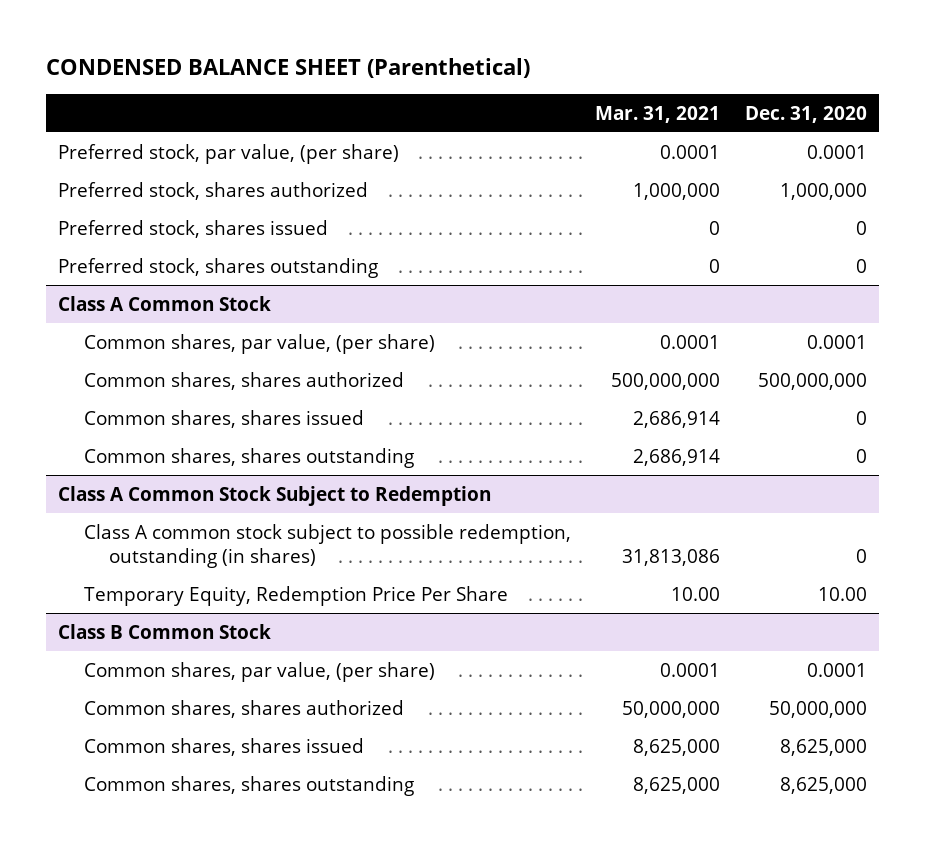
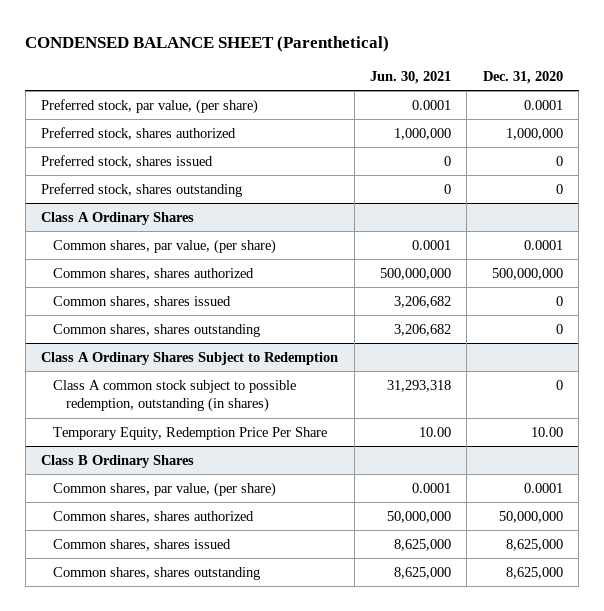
[595,105,721,123] Mar. 31, 2021 -> none
none -> [370,71,452,85] Jun. 30, 2021
[57,295,271,311] Class A Common Stock -> [41,211,195,225] Class A Ordinary Shares
[57,485,491,506] Class A Common Stock Subject to Redemption -> [41,351,339,365] Class A Ordinary Shares Subject to Redemption
[57,623,271,639] Class B Common Stock -> [41,454,195,468] Class B Ordinary Shares

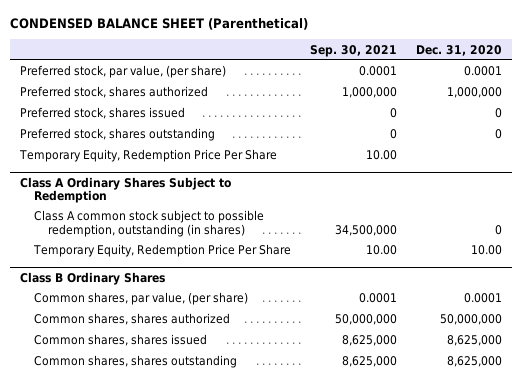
[370,71,452,85] Jun. 30, 2021 -> none
none -> [310,44,398,57] Sep. 30, 2021
[41,211,195,225] Class A Ordinary Shares -> none
[53,238,277,254] Common shares, par value, (per share) -> none
[53,267,255,280] Common shares, shares authorized -> none
[53,295,232,308] Common shares, shares issued -> none
[53,323,261,337] Common shares, shares outstanding -> none
none -> [18,149,277,163] Temporary Equity, Redemption Price Per Share

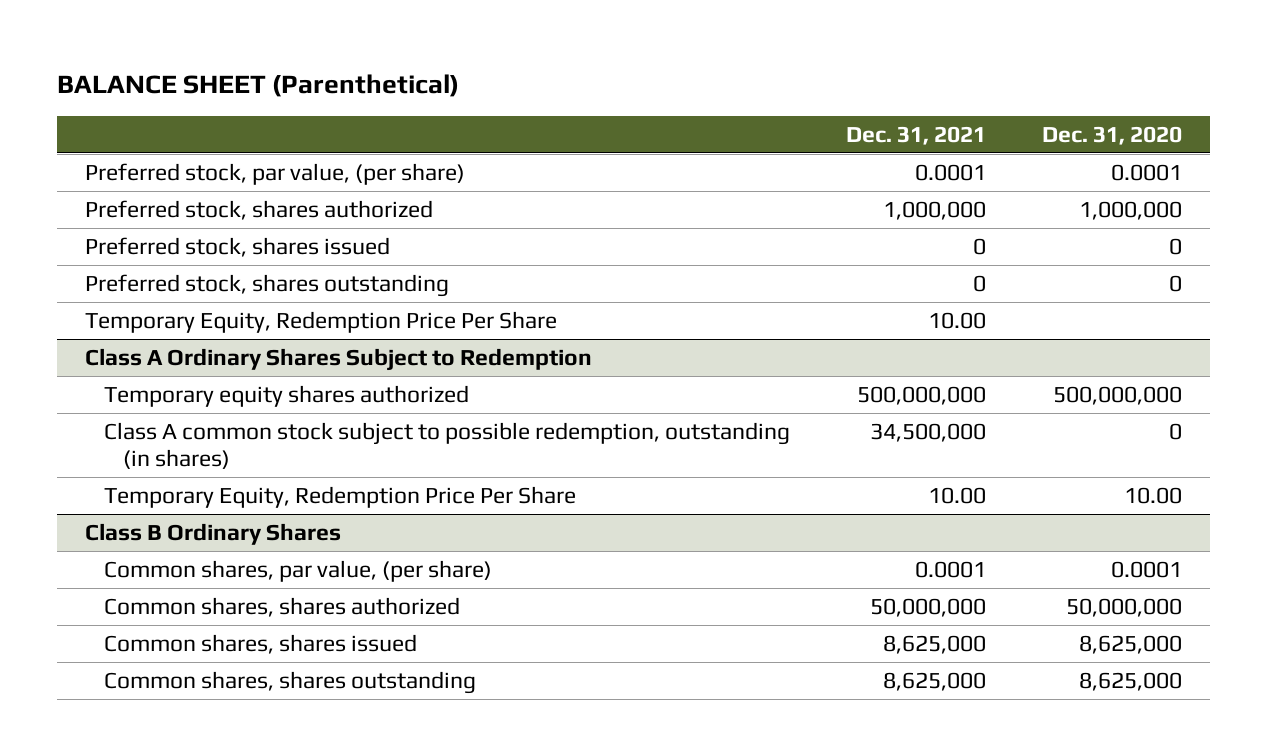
[10,17,309,30] CONDENSED BALANCE SHEET (Parenthetical) -> [57,73,460,97] BALANCE SHEET (Parenthetical)
[310,44,398,57] Sep. 30, 2021 -> none
none -> [846,125,987,145] Dec. 31, 2021
none -> [104,384,470,407] Temporary equity shares authorized

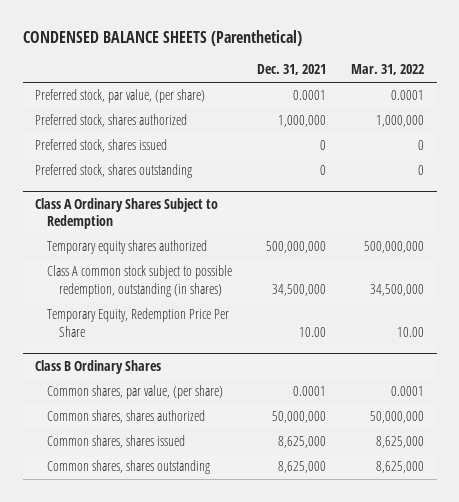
[57,73,460,97] BALANCE SHEET (Parenthetical) -> [22,30,302,47] CONDENSED BALANCE SHEETS (Parenthetical)
[1042,125,1183,145] Dec. 31, 2020 -> none
none -> [351,64,425,76] Mar. 31, 2022
[85,310,558,333] Temporary Equity, Redemption Price Per Share -> none

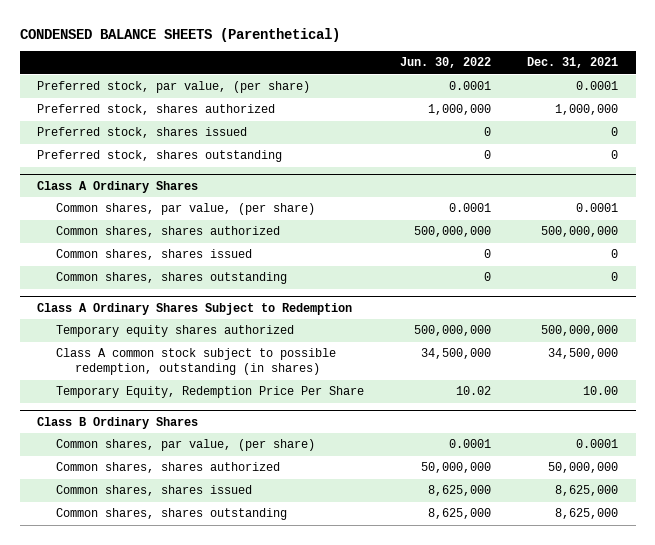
[351,64,425,76] Mar. 31, 2022 -> none
none -> [400,57,492,69] Jun. 30, 2022
none -> [37,180,199,193] Class A Ordinary Shares
none -> [56,203,316,216] Common shares, par value, (per share)
none -> [56,226,281,238] Common shares, shares authorized
none -> [56,249,253,261] Common shares, shares issued
none -> [56,272,288,285] Common shares, shares outstanding

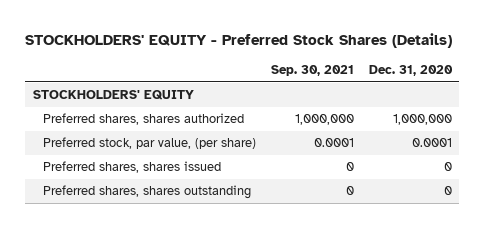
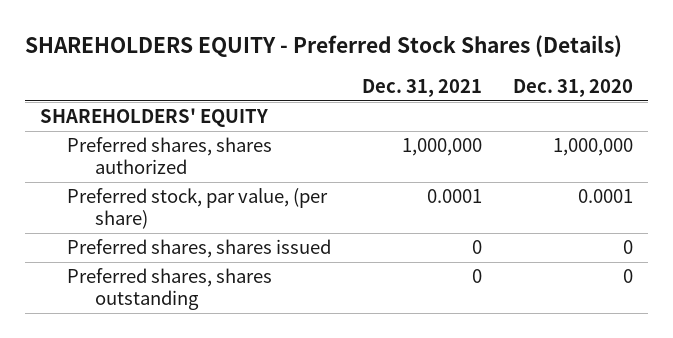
[25,33,453,49] STOCKHOLDERS' EQUITY - Preferred Stock Shares (Details) -> [24,35,622,58] SHAREHOLDERS EQUITY - Preferred Stock Shares (Details)
[271,65,355,77] Sep. 30, 2021 -> none
none -> [362,78,483,97] Dec. 31, 2021
[32,90,194,101] STOCKHOLDERS' EQUITY -> [40,108,269,128] SHAREHOLDERS' EQUITY

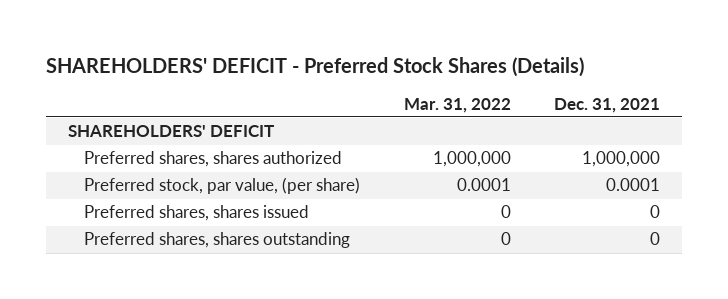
[24,35,622,58] SHAREHOLDERS EQUITY - Preferred Stock Shares (Details) -> [46,57,585,78] SHAREHOLDERS' DEFICIT - Preferred Stock Shares (Details)
[512,78,633,97] Dec. 31, 2020 -> none
none -> [403,97,511,113] Mar. 31, 2022
[40,108,269,128] SHAREHOLDERS' EQUITY -> [68,125,275,138] SHAREHOLDERS' DEFICIT

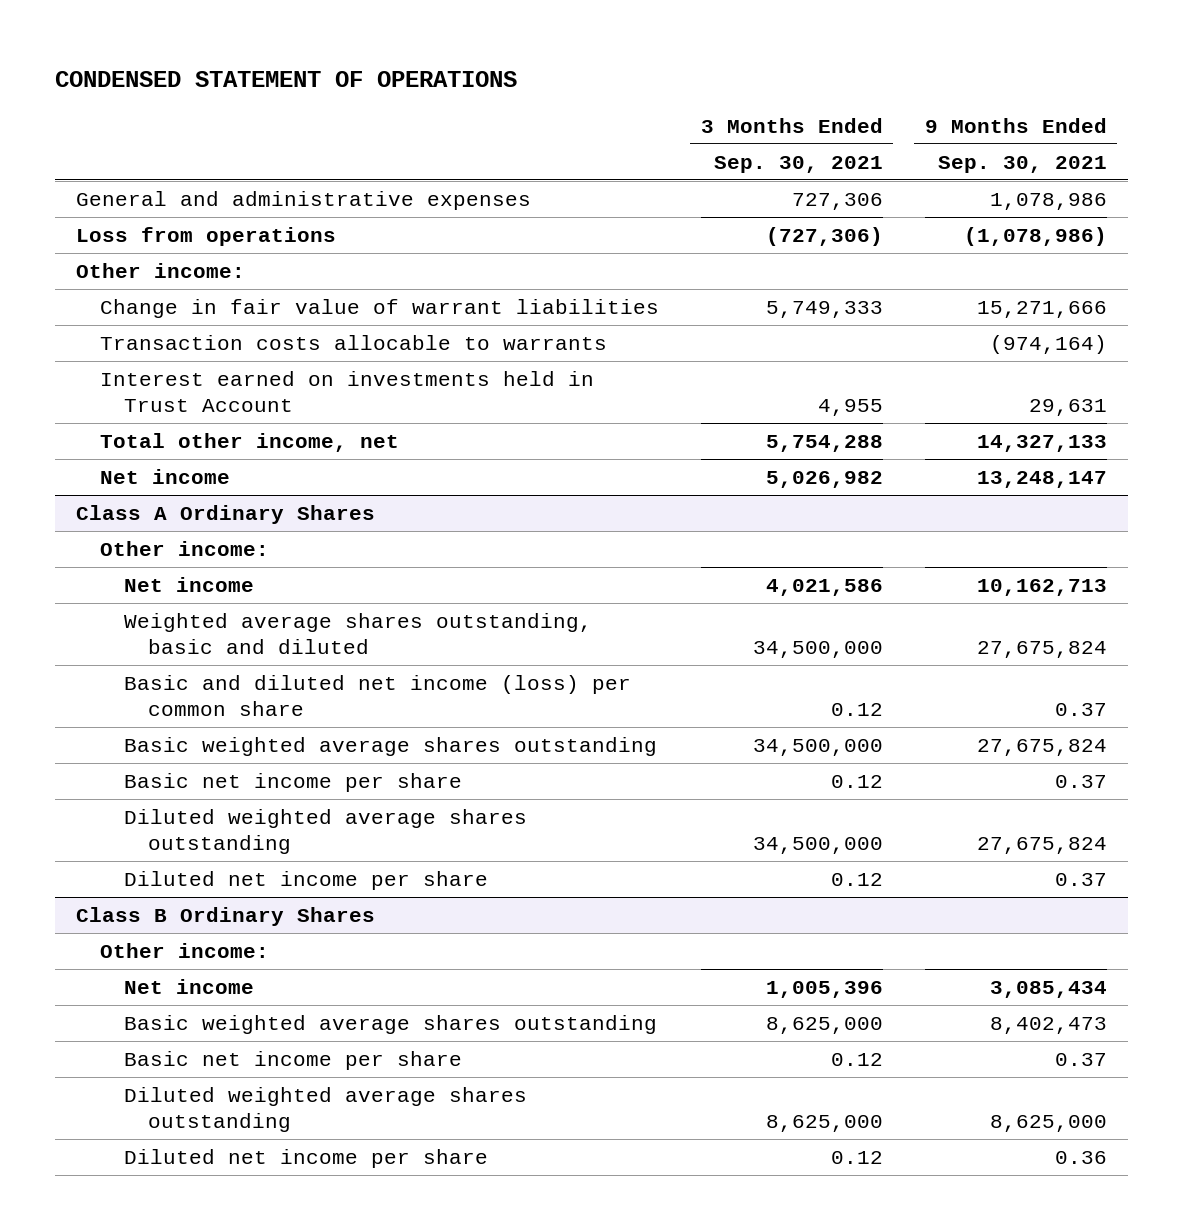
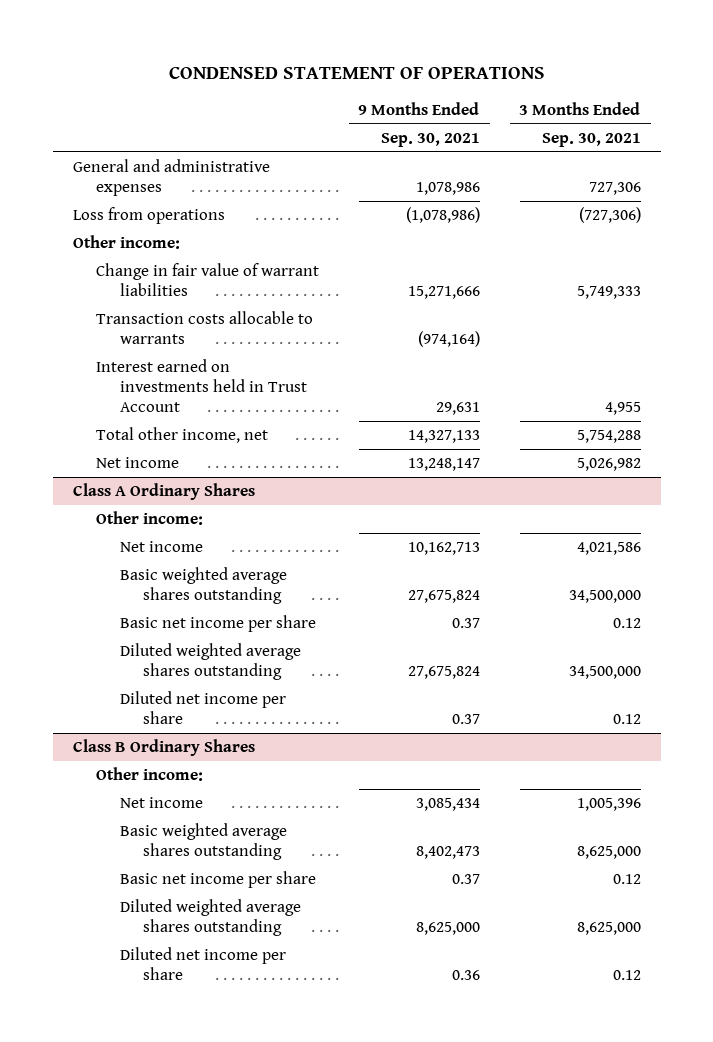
[124,612,593,655] Weighted average shares outstanding, basic and diluted -> none
[124,674,632,717] Basic and diluted net income (loss) per common share -> none

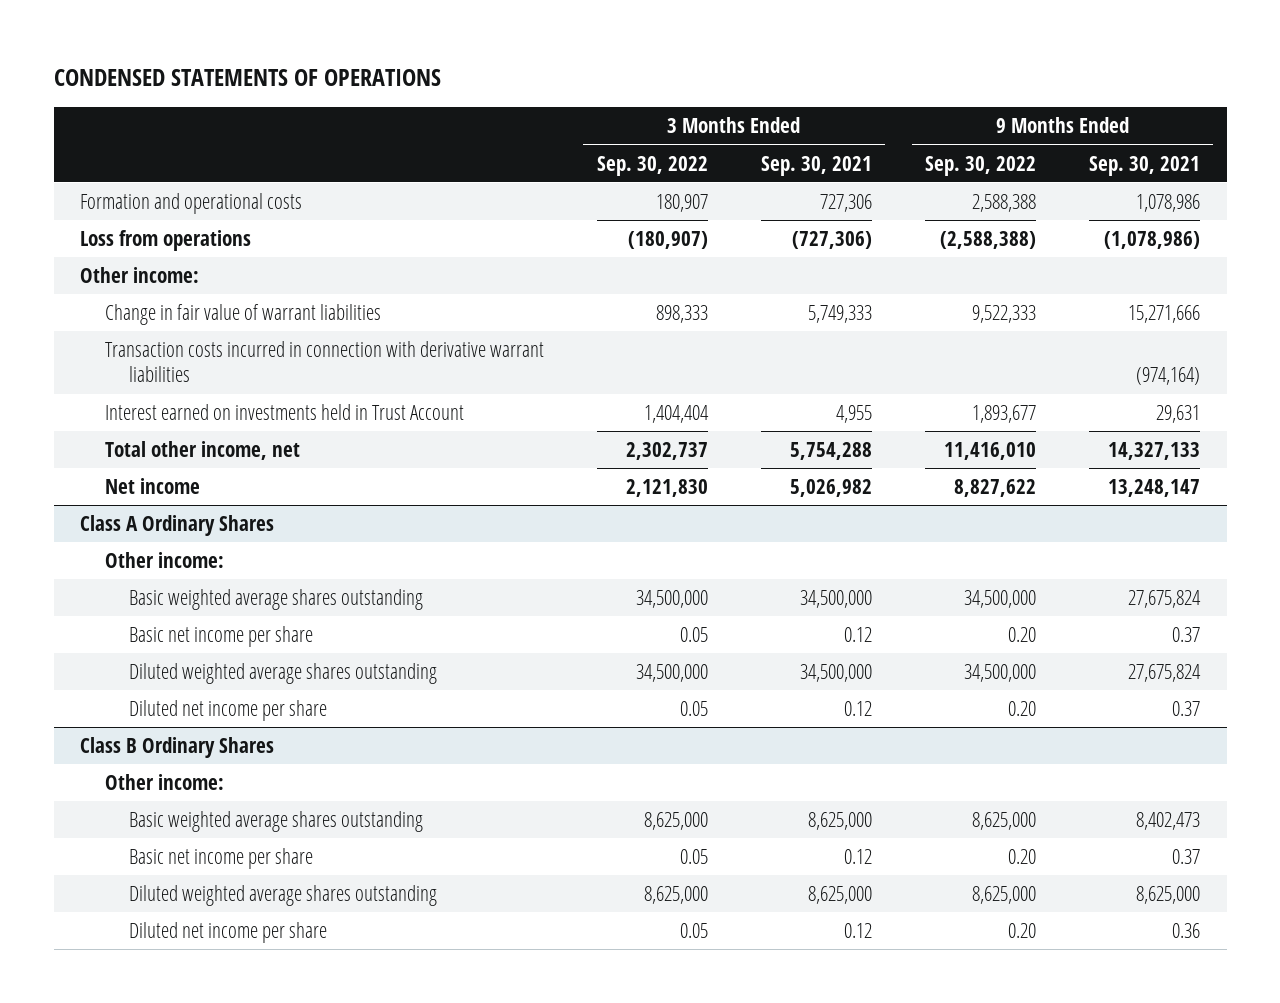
[168,65,545,79] CONDENSED STATEMENT OF OPERATIONS -> [53,69,441,87] CONDENSED STATEMENTS OF OPERATIONS
none -> [596,155,708,176] Sep. 30, 2022
none -> [925,155,1037,176] Sep. 30, 2022
[72,159,270,197] General and administrative expenses -> [80,193,303,215] Formation and operational costs
[96,311,314,345] Transaction costs allocable to warrants -> [104,341,544,383] Transaction costs incurred in connection with derivative warrant liabilities
[119,541,203,553] Net income -> none
[119,797,203,809] Net income -> none

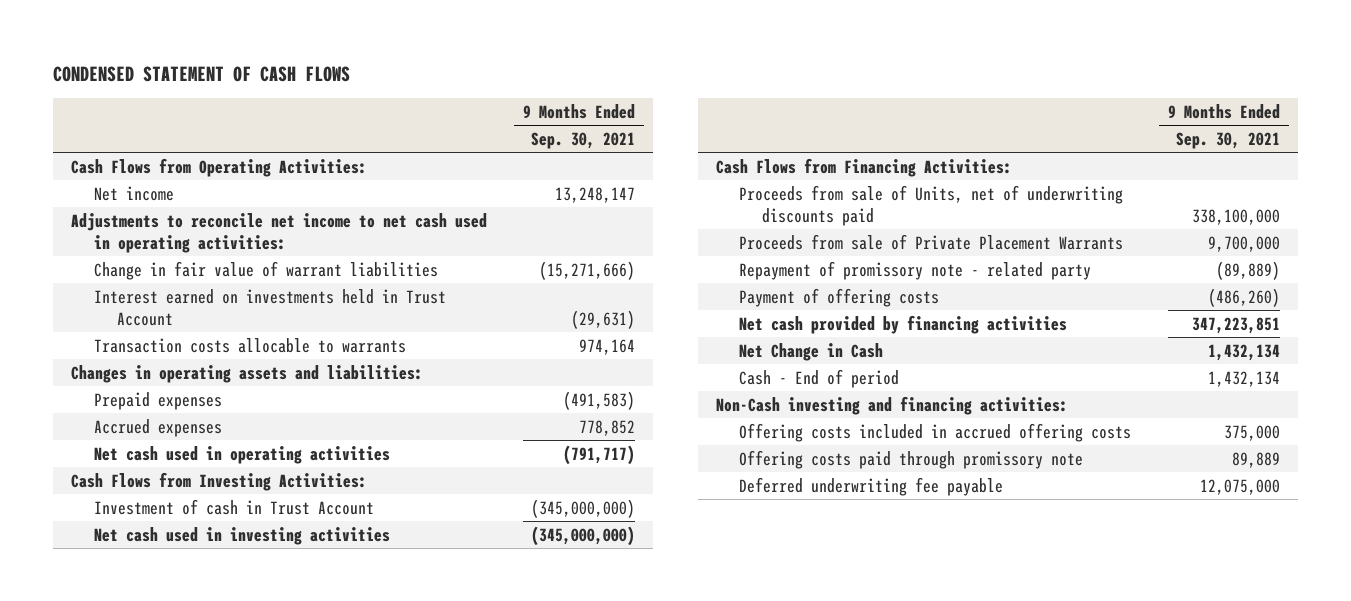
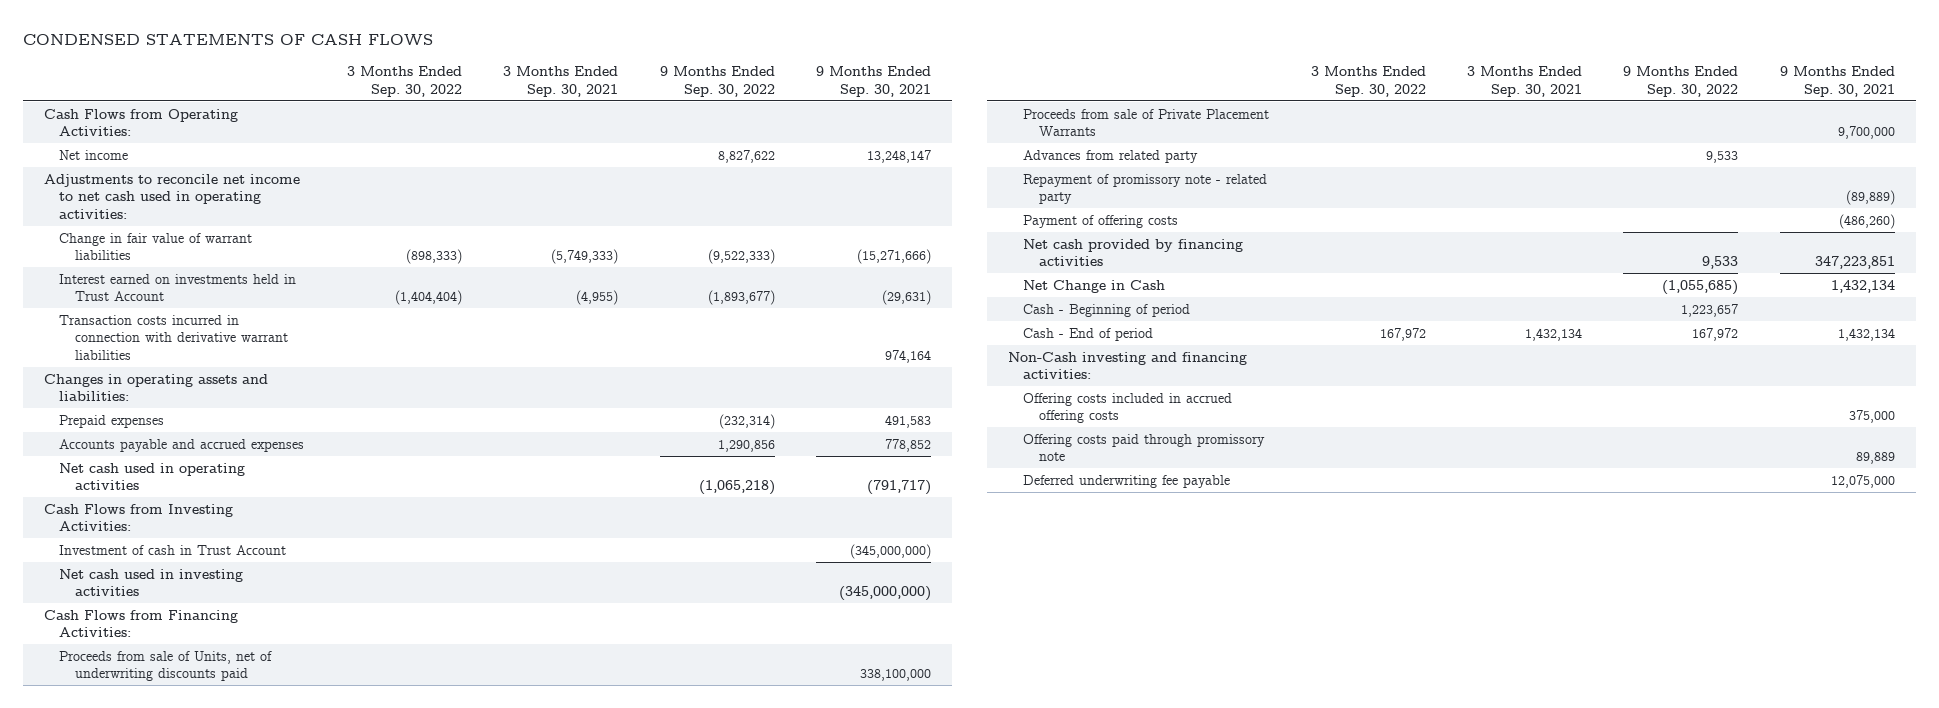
[53,65,351,82] CONDENSED STATEMENT OF CASH FLOWS -> [23,34,434,46] CONDENSED STATEMENTS OF CASH FLOWS
none -> [346,66,462,97] 3 Months Ended Sep. 30, 2022
none -> [503,66,619,97] 3 Months Ended Sep. 30, 2021
none -> [659,66,775,97] 9 Months Ended Sep. 30, 2022
[94,337,407,353] Transaction costs allocable to warrants -> [59,314,288,360] Transaction costs incurred in connection with derivative warrant liabilities
[563,390,636,410] (491,583) -> [885,414,932,428] 491,583
[94,418,223,437] Accrued expenses -> [59,438,305,452] Accounts payable and accrued expenses
none -> [1023,149,1199,163] Advances from related party
none -> [1023,303,1191,317] Cash - Beginning of period

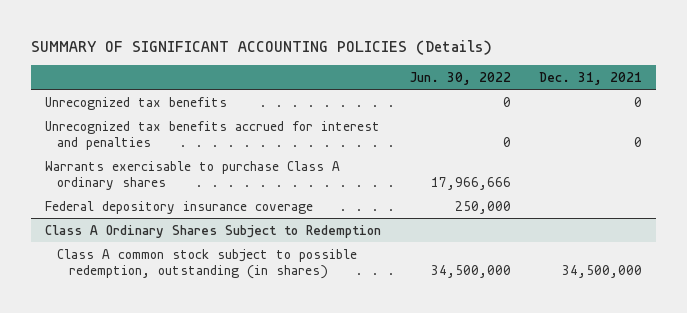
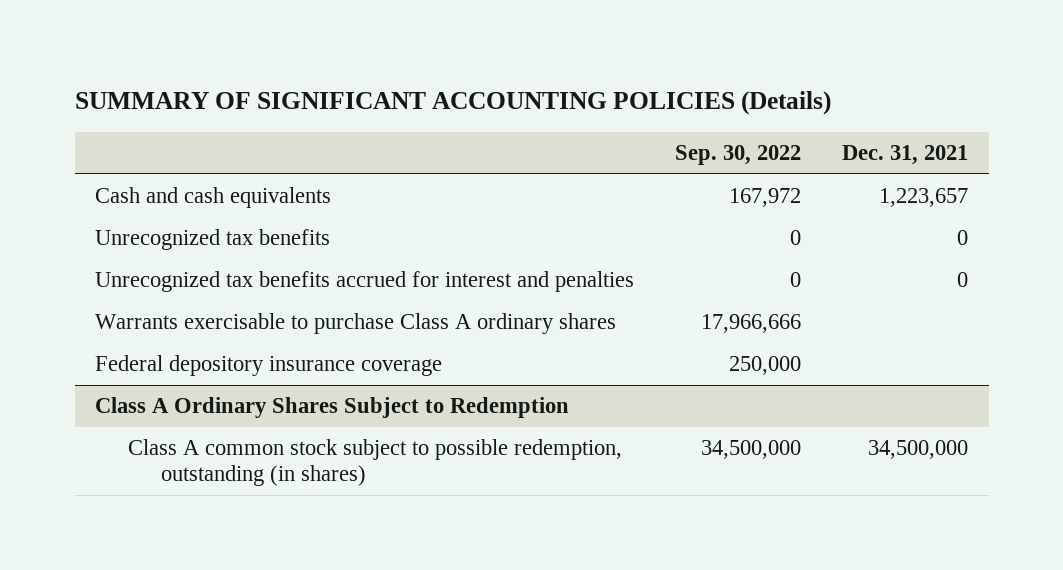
[409,71,511,85] Jun. 30, 2022 -> none
none -> [675,144,802,165] Sep. 30, 2022
none -> [95,187,332,209] Cash and cash equivalents

